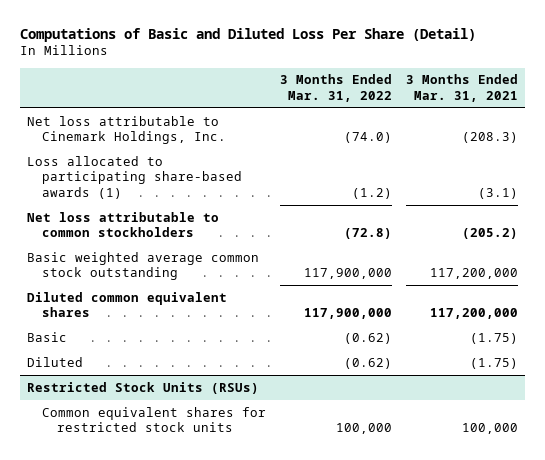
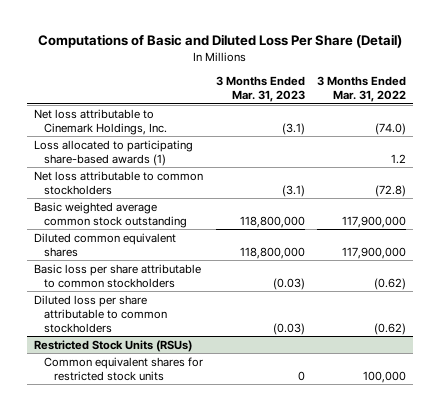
[406,74,519,102] 3 Months Ended Mar. 31, 2021 -> none
none -> [215,76,305,103] 3 Months Ended Mar. 31, 2023
[352,187,393,199] (1.2) -> [391,153,407,164] 1.2
[26,331,67,342] Basic -> [33,263,201,288] Basic loss per share attributable to common stockholders
[26,356,83,367] Diluted -> [33,294,168,333] Diluted loss per share attributable to common stockholders

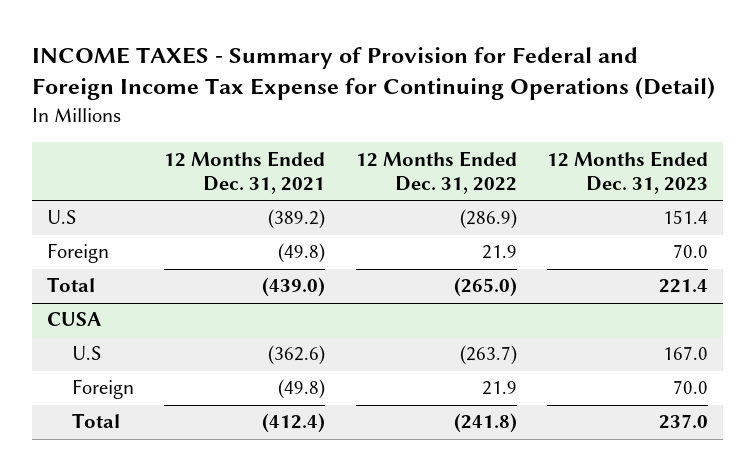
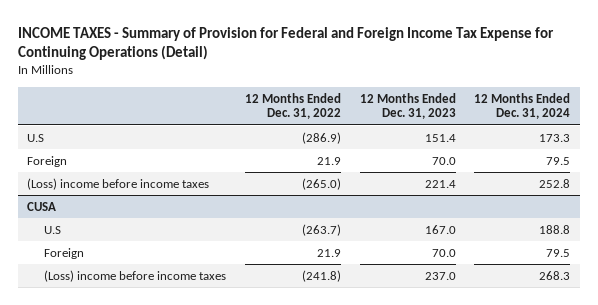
[164,150,326,195] 12 Months Ended Dec. 31, 2021 -> none
none -> [474,92,571,120] 12 Months Ended Dec. 31, 2024
[46,277,95,293] Total -> [27,177,210,190] (Loss) income before income taxes
[71,413,120,429] Total -> [44,269,227,282] (Loss) income before income taxes

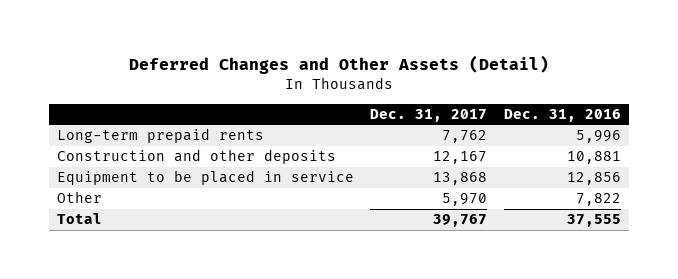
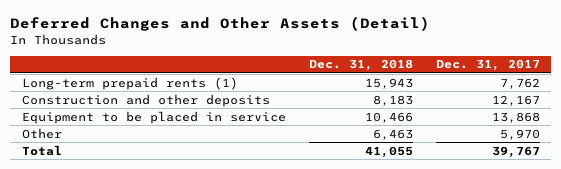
[504,108,622,122] Dec. 31, 2016 -> none
none -> [308,59,413,72] Dec. 31, 2018
[56,128,264,144] Long-term prepaid rents -> [21,76,238,90] Long-term prepaid rents (1)

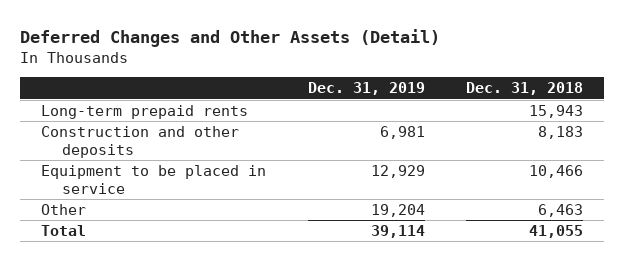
[435,59,540,72] Dec. 31, 2017 -> none
none -> [307,82,425,96] Dec. 31, 2019
[21,76,238,90] Long-term prepaid rents (1) -> [40,105,248,120] Long-term prepaid rents

